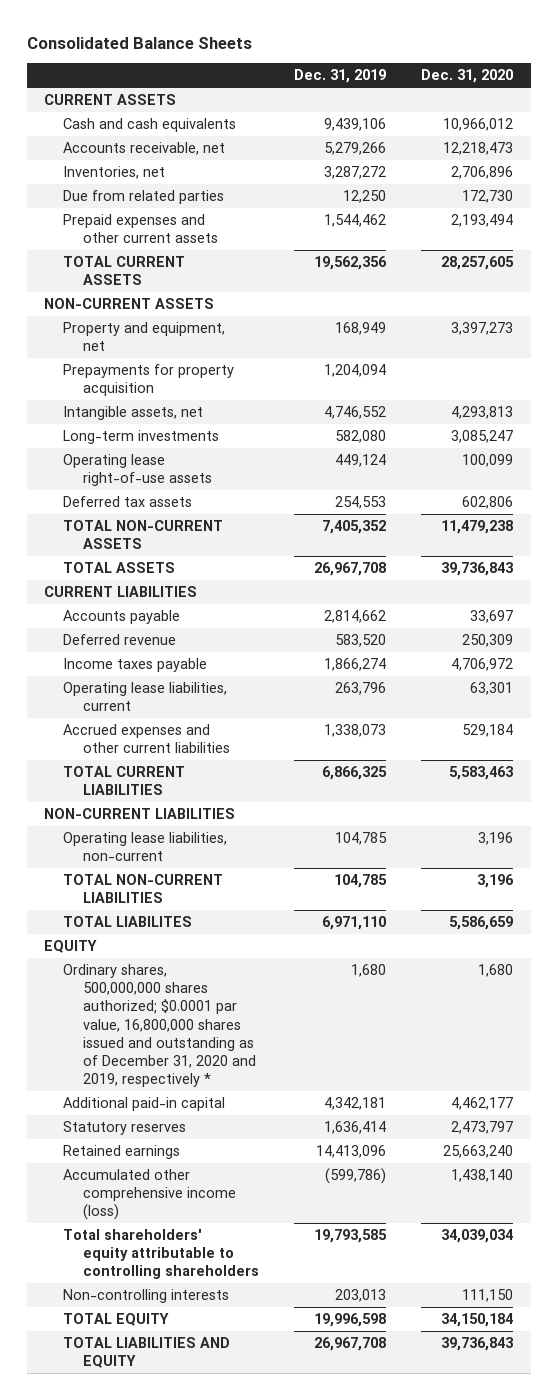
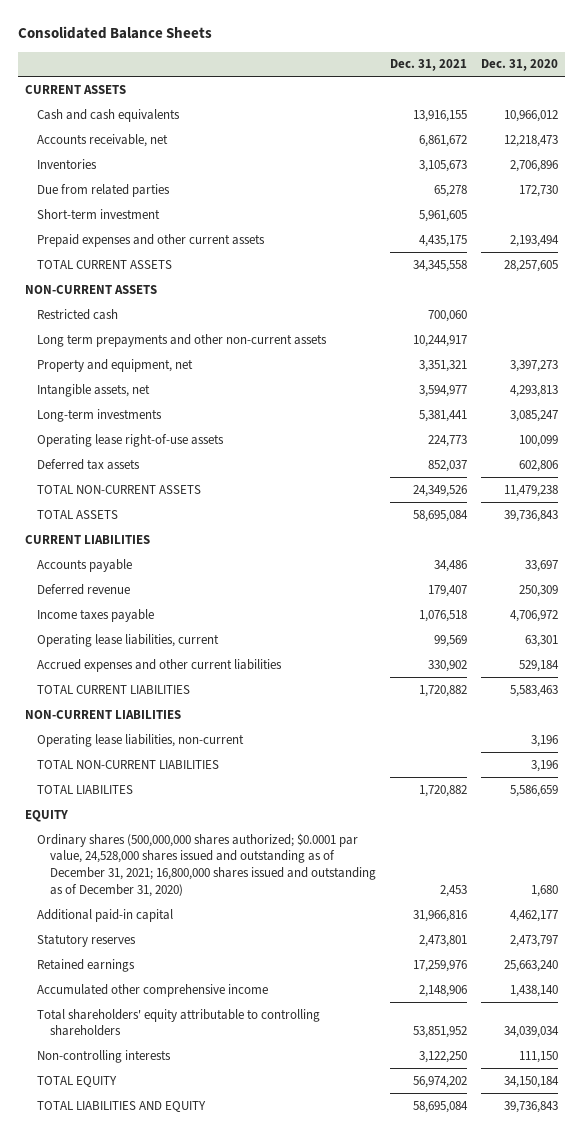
[293,69,386,84] Dec. 31, 2019 -> none
none -> [389,59,467,72] Dec. 31, 2021
[63,166,166,180] Inventories, net -> [37,158,98,169] Inventories
none -> [37,208,161,219] Short-term investment
none -> [37,308,119,320] Restricted cash
none -> [37,333,328,347] Long term prepayments and other non-current assets
[63,364,235,397] Prepayments for property acquisition -> none
[63,964,256,1088] Ordinary shares, 500,000,000 shares authorized; $0.0001 par value, 16,800,000 shares issued and outstanding as of December 31, 2020 and 2019, respectively * -> [37,832,376,897] Ordinary shares (500,000,000 shares authorized; $0.0001 par value, 24,528,000 shares issued and outstanding as of December 31, 2021; 16,800,000 shares issued and outstanding as of December 31, 2020)
[63,1169,236,1221] Accumulated other comprehensive income (loss) -> [37,983,269,997] Accumulated other comprehensive income

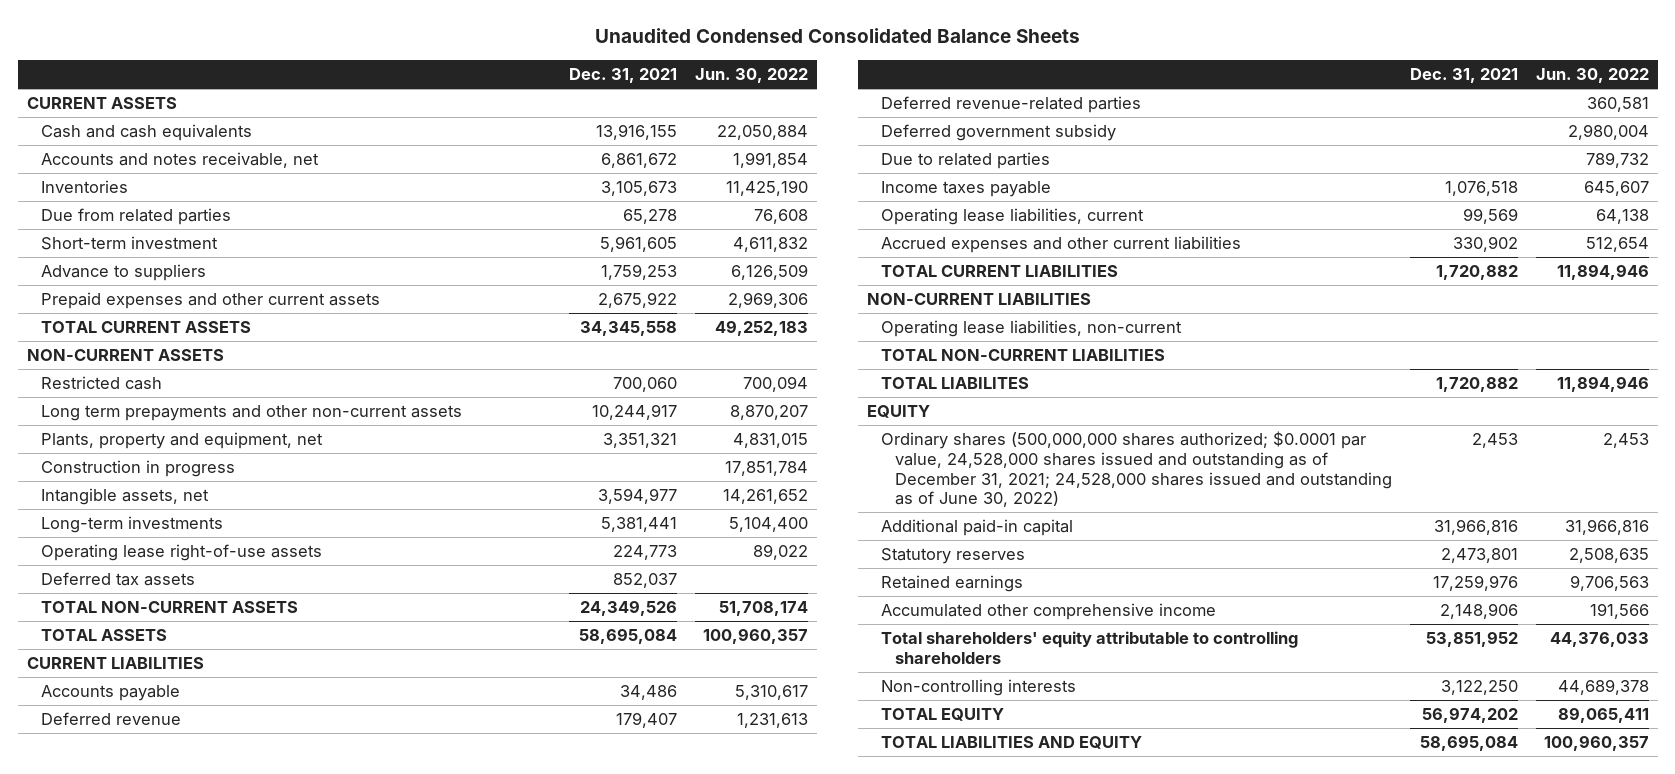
[17,26,212,40] Consolidated Balance Sheets -> [594,28,1080,44] Unaudited Condensed Consolidated Balance Sheets
[480,59,558,72] Dec. 31, 2020 -> none
none -> [695,68,809,84] Jun. 30, 2022
[37,133,169,147] Accounts receivable, net -> [40,152,319,169] Accounts and notes receivable, net
none -> [40,264,206,282] Advance to suppliers
[418,234,467,247] 4,435,175 -> [598,292,678,309] 2,675,922
[37,358,194,372] Property and equipment, net -> [40,432,323,450] Plants, property and equipment, net
none -> [40,460,235,478] Construction in progress
none -> [881,96,1142,114] Deferred revenue-related parties
none -> [881,124,1117,142] Deferred government subsidy
none -> [881,152,1051,170] Due to related parties
[37,832,376,897] Ordinary shares (500,000,000 shares authorized; $0.0001 par value, 24,528,000 shares issued and outstanding as of December 31, 2021; 16,800,000 shares issued and outstanding as of December 31, 2020) -> [881,431,1393,508] Ordinary shares (500,000,000 shares authorized; $0.0001 par value, 24,528,000 shares issued and outstanding as of December 31, 2021; 24,528,000 shares issued and outstanding as of June 30, 2022)

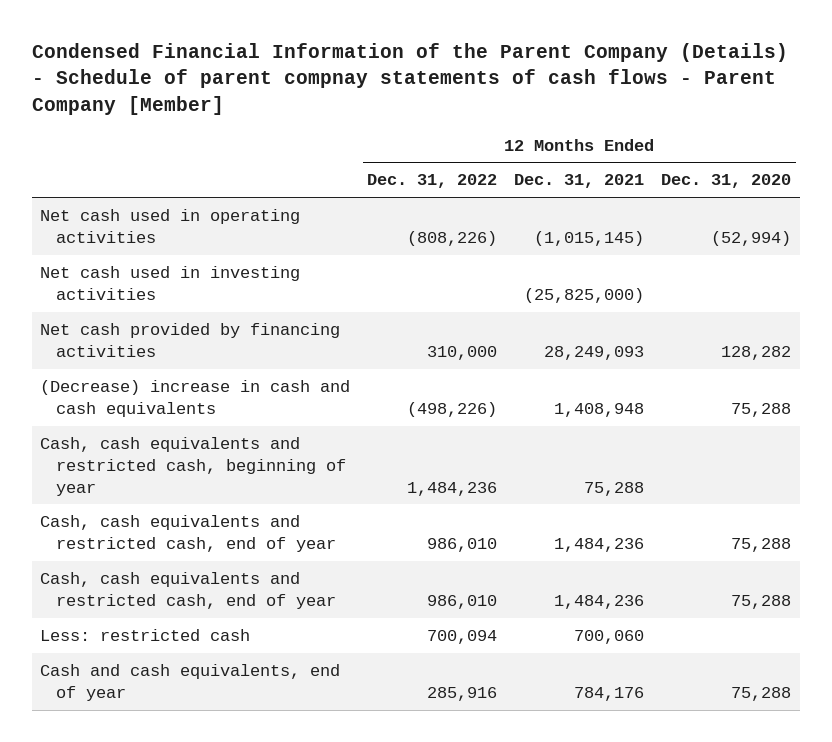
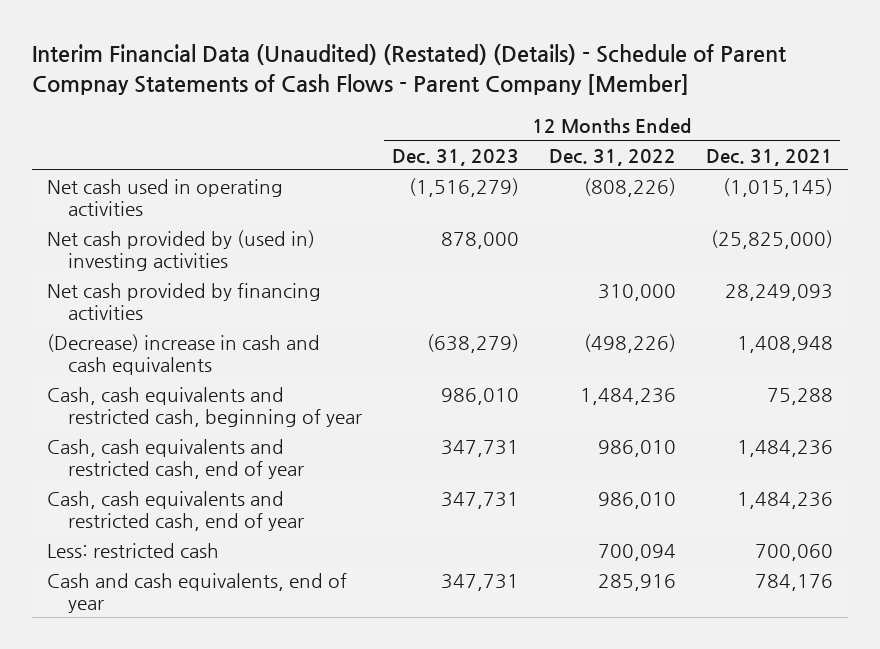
[31,42,788,115] Condensed Financial Information of the Parent Company (Details) - Schedule of parent compnay statements of cash flows - Parent Company [Member] -> [31,44,786,96] Interim Financial Data (Unaudited) (Restated) (Details) - Schedule of Parent Compnay Statements of Cash Flows - Parent Company [Member]
[661,174,792,189] Dec. 31, 2020 -> none
none -> [391,148,519,166] Dec. 31, 2023
[40,266,301,300] Net cash used in investing activities -> [46,229,315,271] Net cash provided by (used in) investing activities

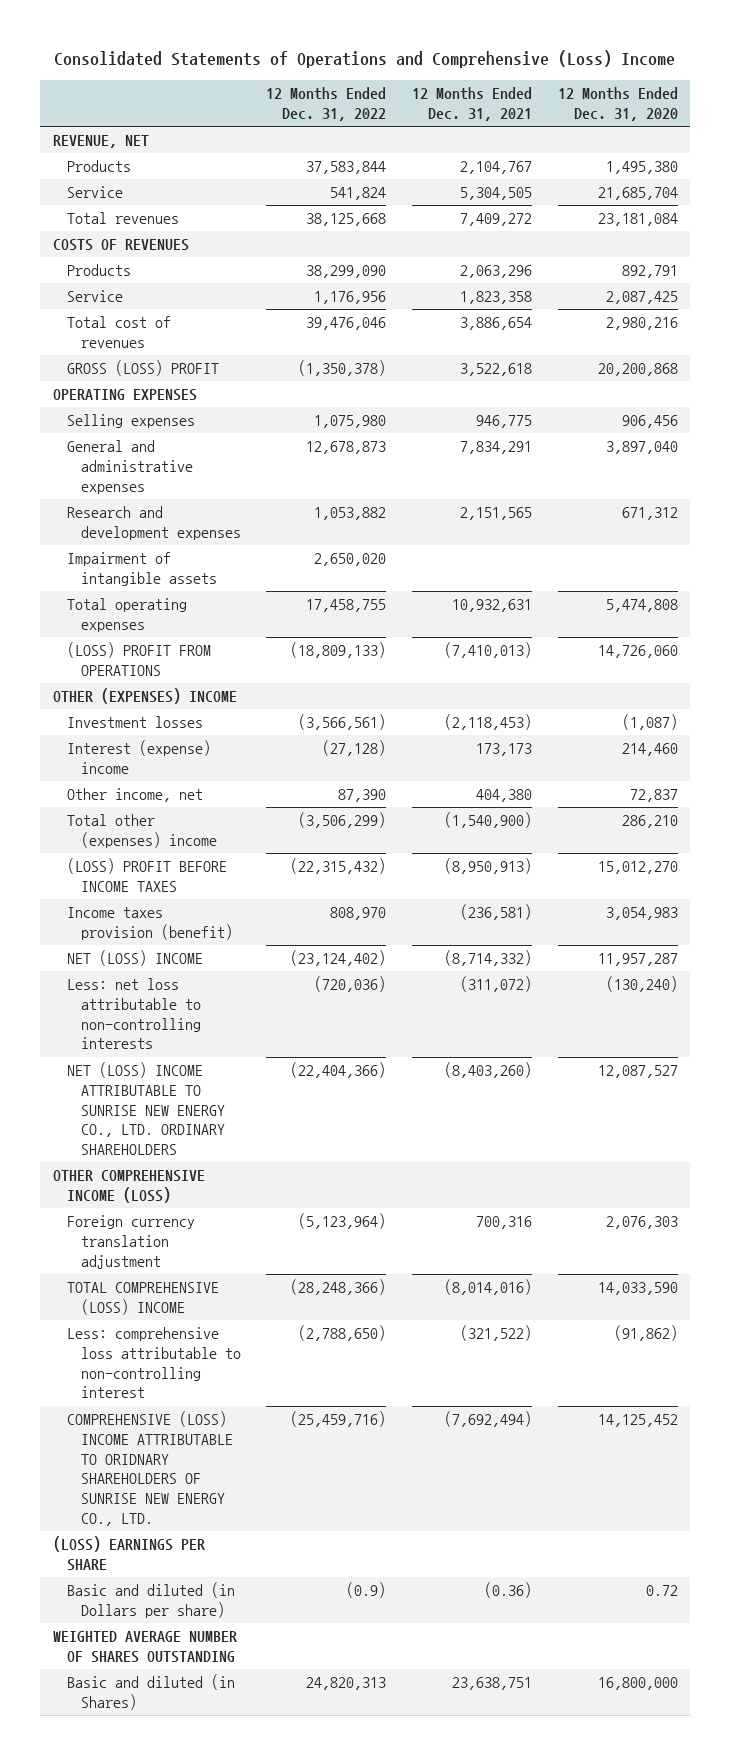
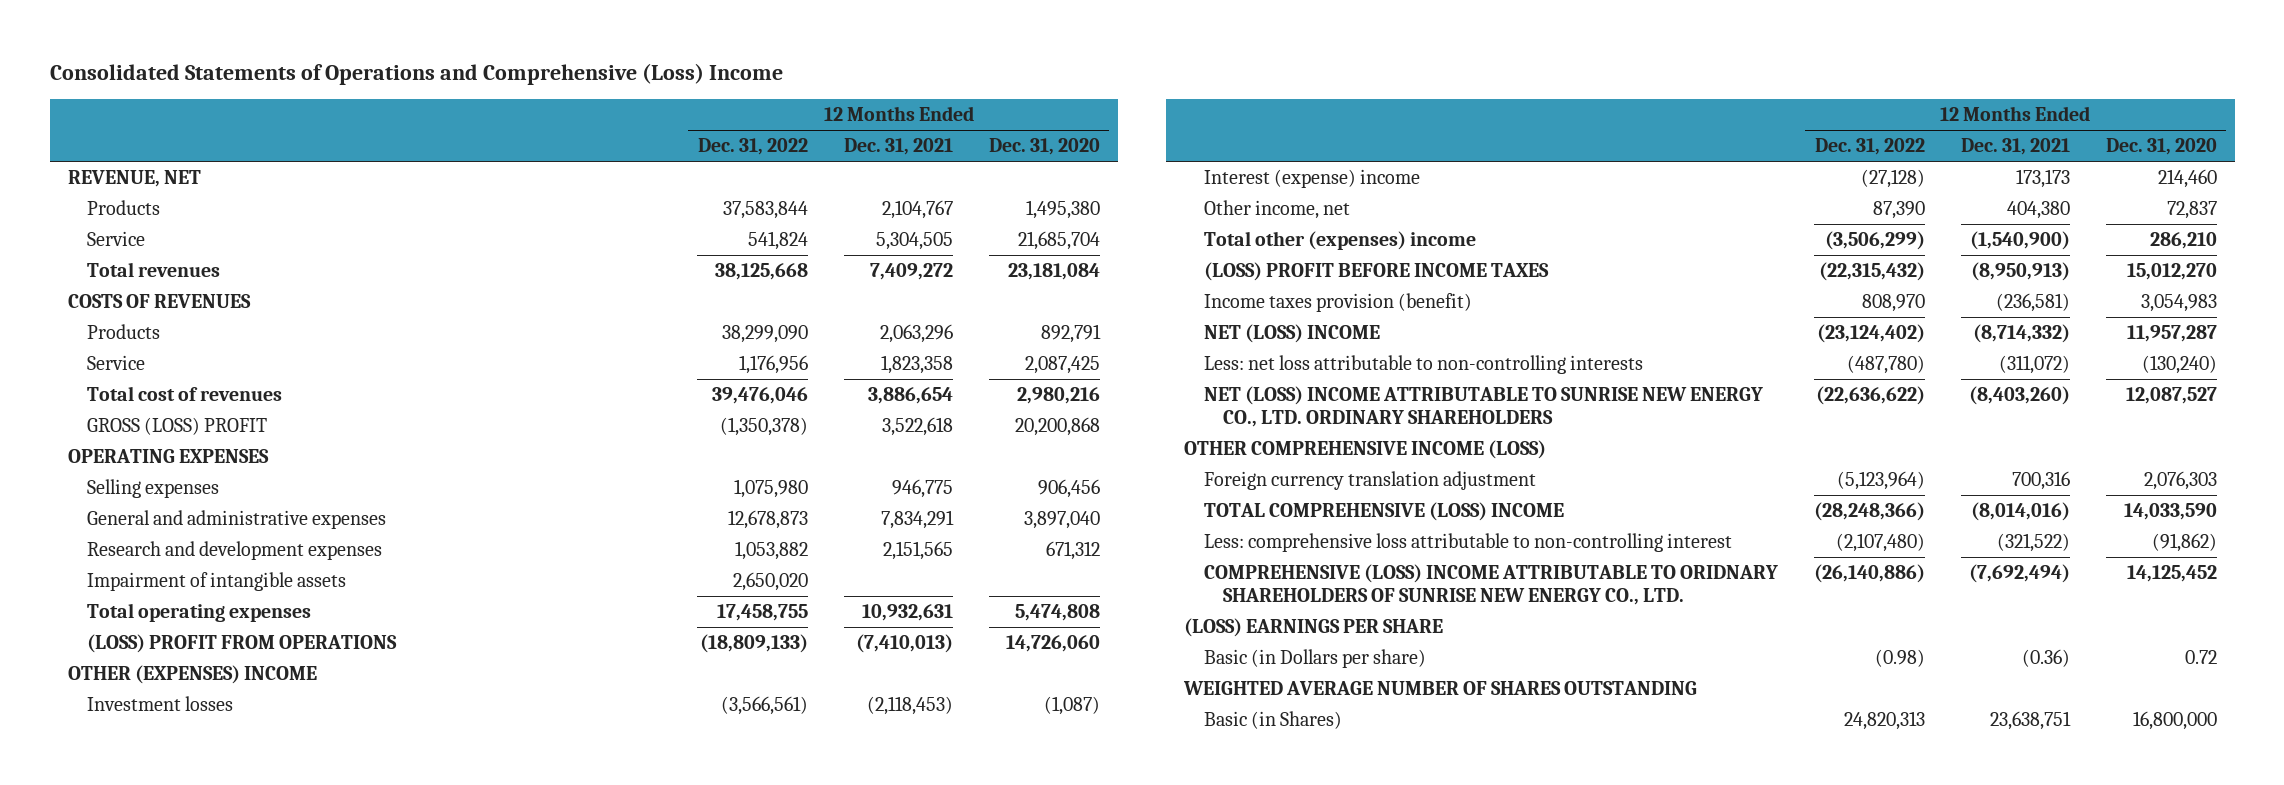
[314,976,387,993] (720,036) -> [1846,355,1925,375] (487,780)
[290,1062,387,1079] (22,404,366) -> [1815,386,1925,406] (22,636,622)
[298,1325,387,1342] (2,788,650) -> [1835,533,1925,553] (2,107,480)
[290,1411,387,1428] (25,459,716) -> [1813,564,1925,584] (26,140,886)
[67,1582,236,1618] Basic and diluted (in Dollars per share) -> [1203,649,1426,669] Basic (in Dollars per share)
[346,1582,387,1599] (0.9) -> [1874,649,1925,668] (0.98)
[67,1674,236,1710] Basic and diluted (in Shares) -> [1203,711,1342,730] Basic (in Shares)

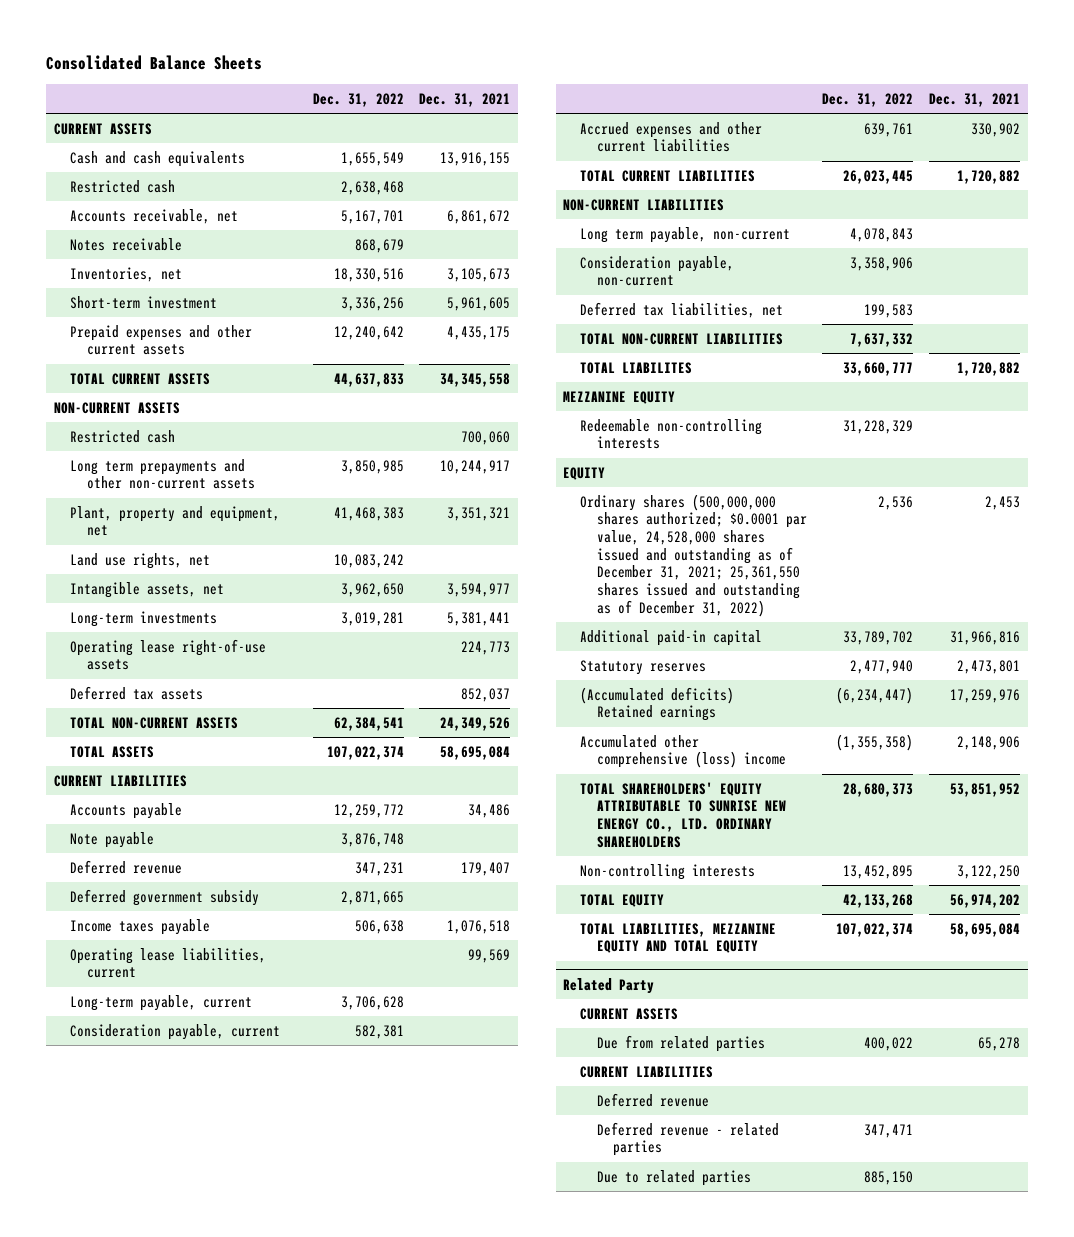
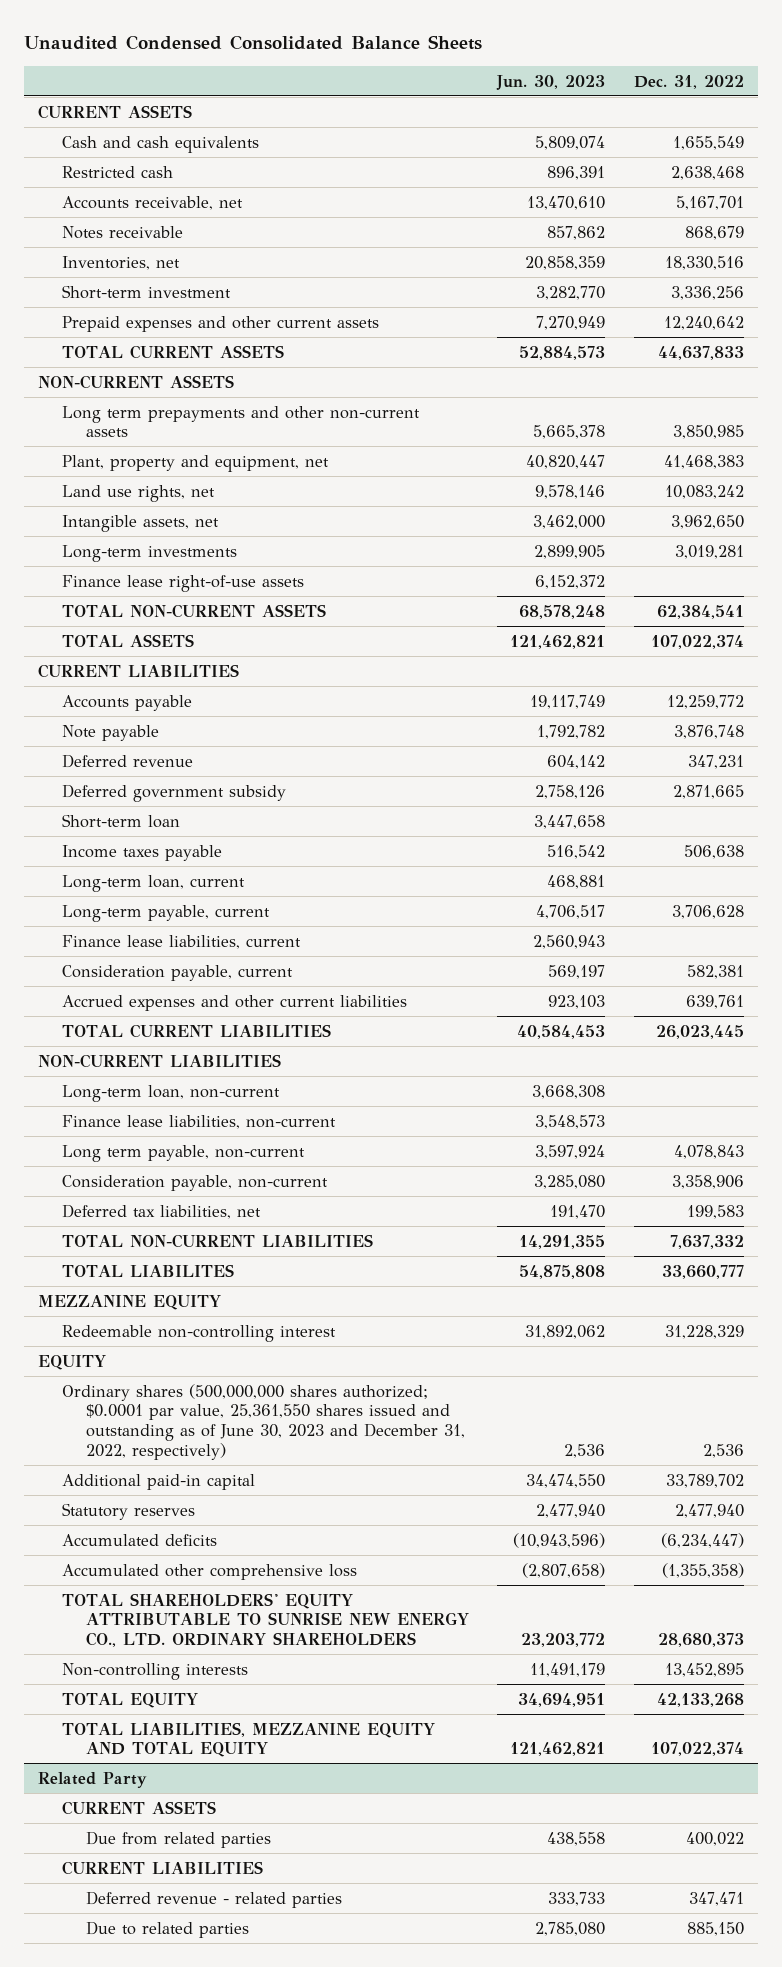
[46,55,263,71] Consolidated Balance Sheets -> [23,35,482,51] Unaudited Condensed Consolidated Balance Sheets
[419,93,511,108] Dec. 31, 2021 -> none
none -> [496,74,606,90] Jun. 30, 2023
[70,429,176,443] Restricted cash -> none
[70,638,267,671] Operating lease right-of-use assets -> none
[70,685,204,700] Deferred tax assets -> [61,574,304,592] Finance lease right-of-use assets
none -> [61,813,180,828] Short-term loan
[70,947,267,979] Operating lease liabilities, current -> none
none -> [61,874,245,892] Long-term loan, current
none -> [61,934,301,949] Finance lease liabilities, current
none -> [61,1084,280,1102] Long-term loan, non-current
none -> [61,1114,336,1129] Finance lease liabilities, non-current
[580,418,763,450] Redeemable non-controlling interests -> [61,1324,336,1342] Redeemable non-controlling interest
[580,493,807,617] Ordinary shares (500,000,000 shares authorized; $0.0001 par value, 24,528,000 shares issued and outstanding as of December 31, 2021; 25,361,550 shares issued and outstanding as of December 31, 2022) -> [61,1383,465,1460] Ordinary shares (500,000,000 shares authorized; $0.0001 par value, 25,361,550 shares issued and outstanding as of June 30, 2023 and December 31, 2022, respectively)
[580,686,735,722] (Accumulated deficits) Retained earnings -> [61,1533,217,1546] Accumulated deficits
[580,734,786,769] Accumulated other comprehensive (loss) income -> [61,1563,357,1580] Accumulated other comprehensive loss
[596,1092,709,1107] Deferred revenue -> none

